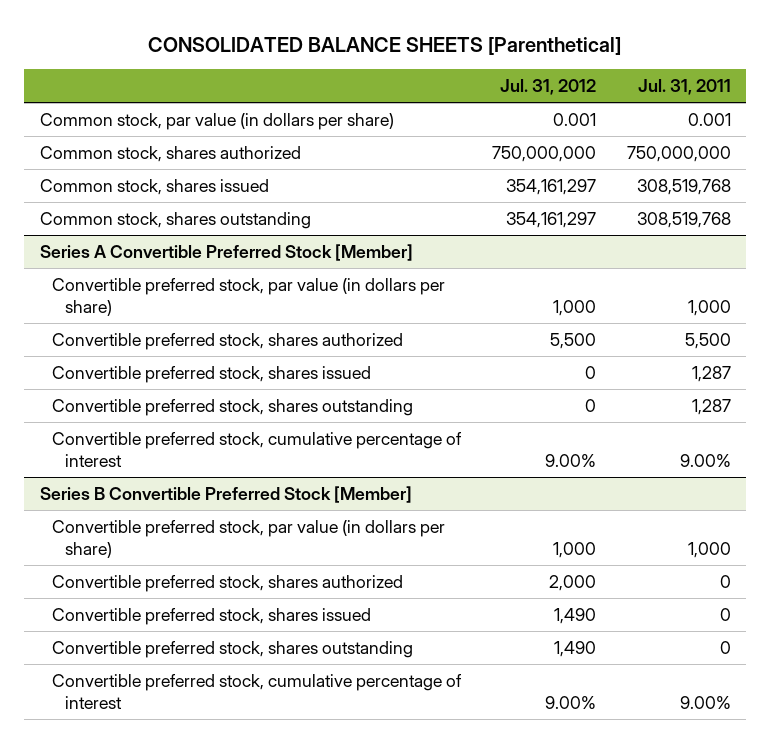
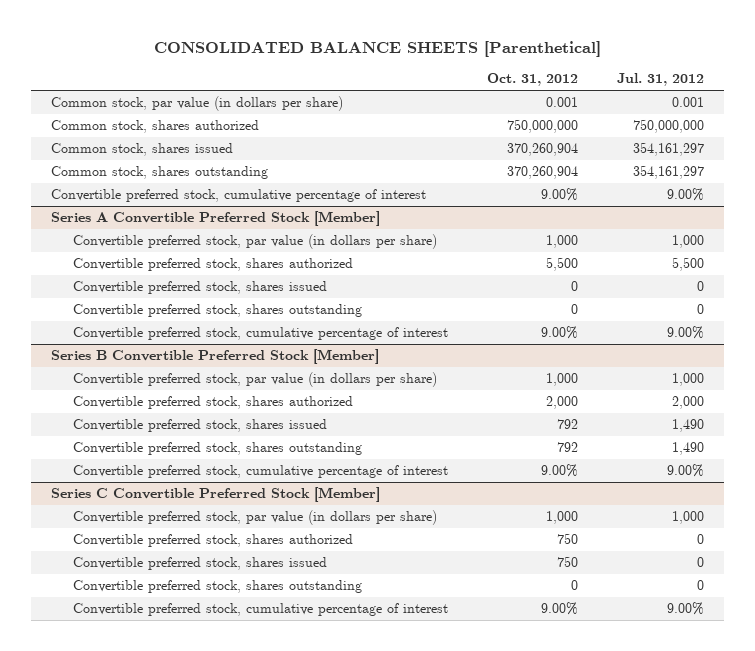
[637,79,731,96] Jul. 31, 2011 -> none
none -> [487,73,579,87] Oct. 31, 2012
none -> [50,189,426,203] Convertible preferred stock, cumulative percentage of interest
none -> [50,487,380,503] Series C Convertible Preferred Stock [Member]
none -> [72,510,437,526] Convertible preferred stock, par value (in dollars per share)
none -> [72,534,353,548] Convertible preferred stock, shares authorized
none -> [72,557,327,571] Convertible preferred stock, shares issued
none -> [72,580,362,594] Convertible preferred stock, shares outstanding
none -> [72,603,448,617] Convertible preferred stock, cumulative percentage of interest

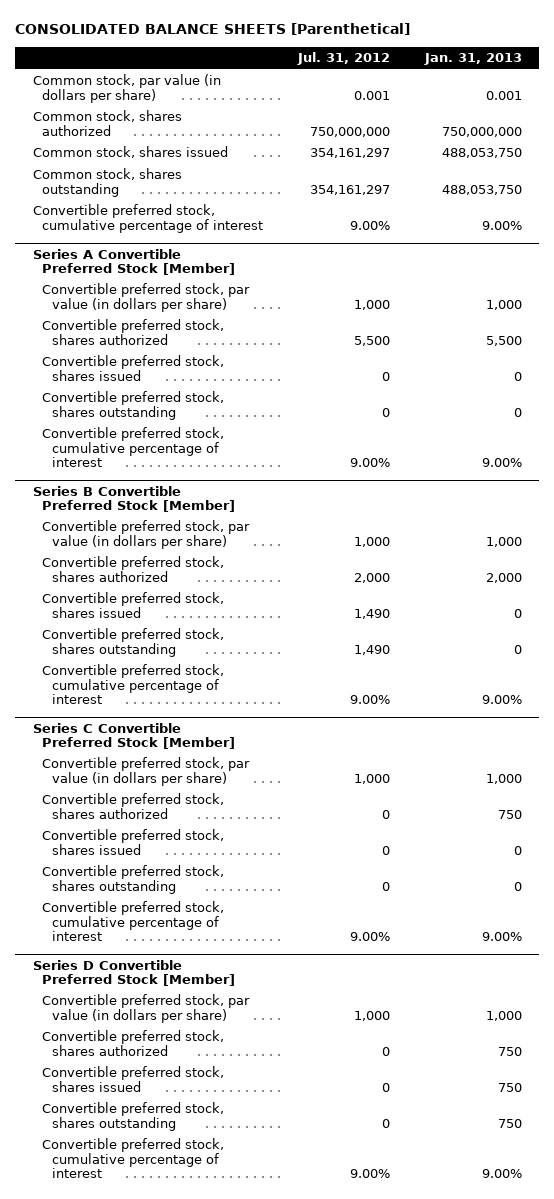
[487,73,579,87] Oct. 31, 2012 -> none
none -> [423,53,522,66] Jan. 31, 2013
none -> [32,959,236,986] Series D Convertible Preferred Stock [Member]
none -> [42,994,251,1023] Convertible preferred stock, par value (in dollars per share)
none -> [42,1030,225,1056] Convertible preferred stock, shares authorized
none -> [42,1066,225,1092] Convertible preferred stock, shares issued
none -> [42,1102,225,1131] Convertible preferred stock, shares outstanding
none -> [42,1138,225,1178] Convertible preferred stock, cumulative percentage of interest

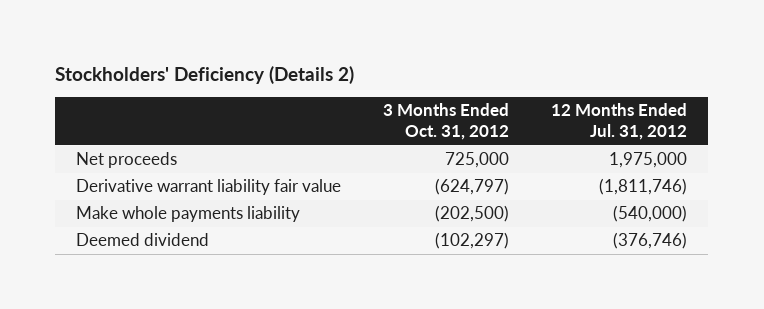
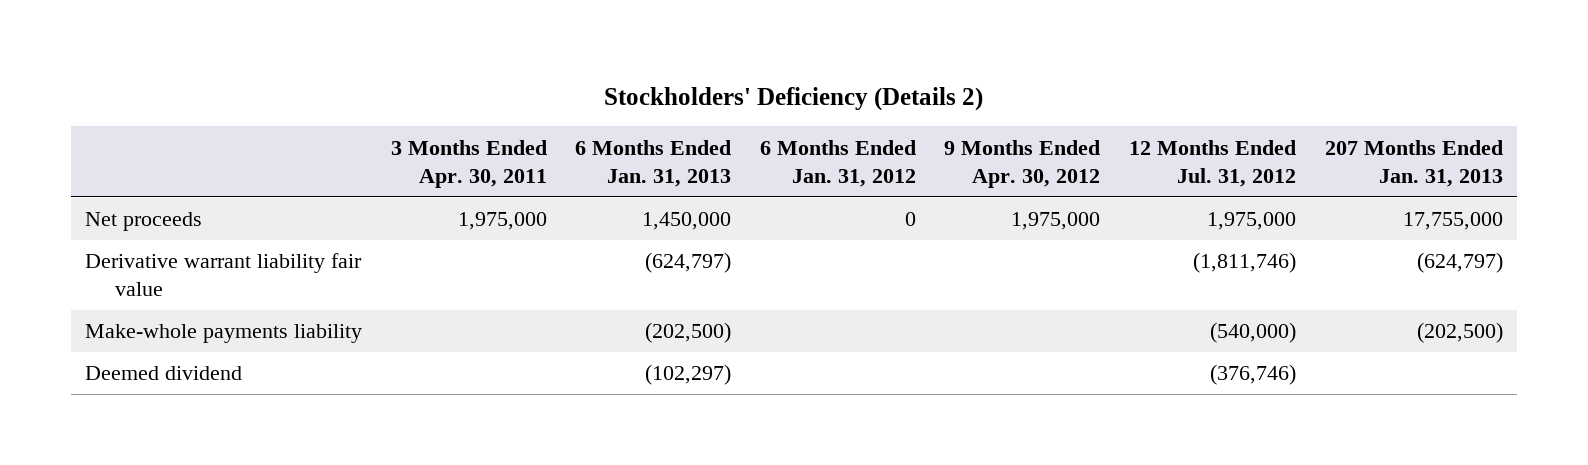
[383,103,510,141] 3 Months Ended Oct. 31, 2012 -> none
none -> [390,139,547,188] 3 Months Ended Apr. 30, 2011
none -> [575,139,732,187] 6 Months Ended Jan. 31, 2013
none -> [759,139,916,187] 6 Months Ended Jan. 31, 2012
none -> [944,139,1101,188] 9 Months Ended Apr. 30, 2012
none -> [1324,139,1503,187] 207 Months Ended Jan. 31, 2013
[76,206,301,223] Make whole payments liability -> [84,324,362,344] Make-whole payments liability

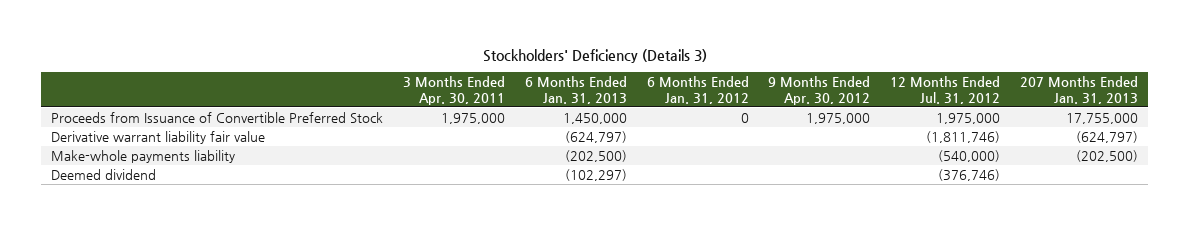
[603,86,983,111] Stockholders' Deficiency (Details 2) -> [482,48,707,63] Stockholders' Deficiency (Details 3)
[84,212,202,232] Net proceeds -> [50,111,383,123] Proceeds from Issuance of Convertible Preferred Stock

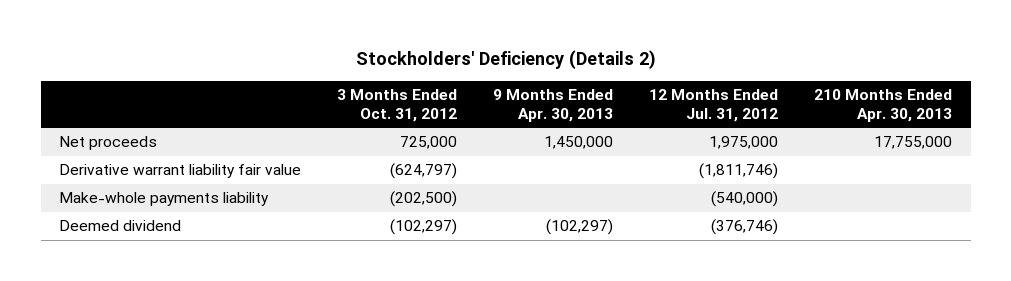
[482,48,707,63] Stockholders' Deficiency (Details 3) -> [355,50,656,70] Stockholders' Deficiency (Details 2)
[402,76,505,105] 3 Months Ended Apr. 30, 2011 -> none
[524,76,627,104] 6 Months Ended Jan. 31, 2013 -> none
[646,76,749,104] 6 Months Ended Jan. 31, 2012 -> none
[768,76,871,105] 9 Months Ended Apr. 30, 2012 -> none
[1020,76,1139,104] 207 Months Ended Jan. 31, 2013 -> none
none -> [337,89,458,123] 3 Months Ended Oct. 31, 2012
none -> [493,89,614,123] 9 Months Ended Apr. 30, 2013
none -> [814,89,953,123] 210 Months Ended Apr. 30, 2013
[50,111,383,123] Proceeds from Issuance of Convertible Preferred Stock -> [58,136,157,151] Net proceeds

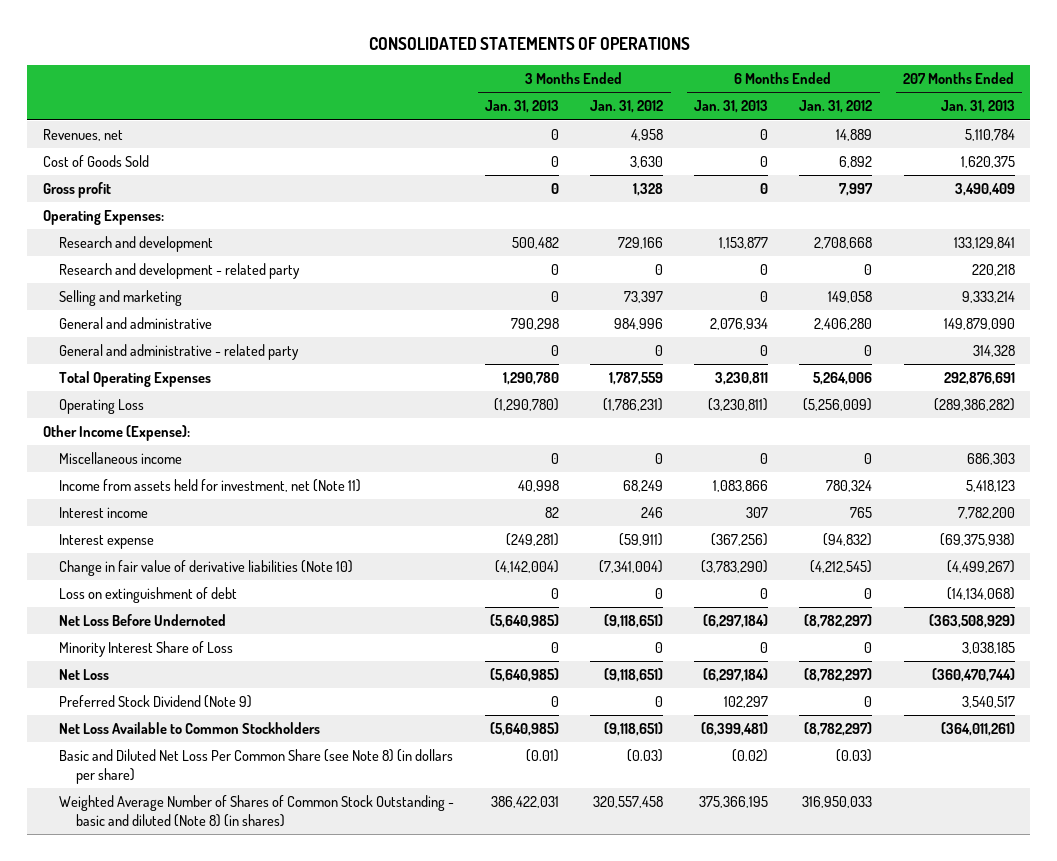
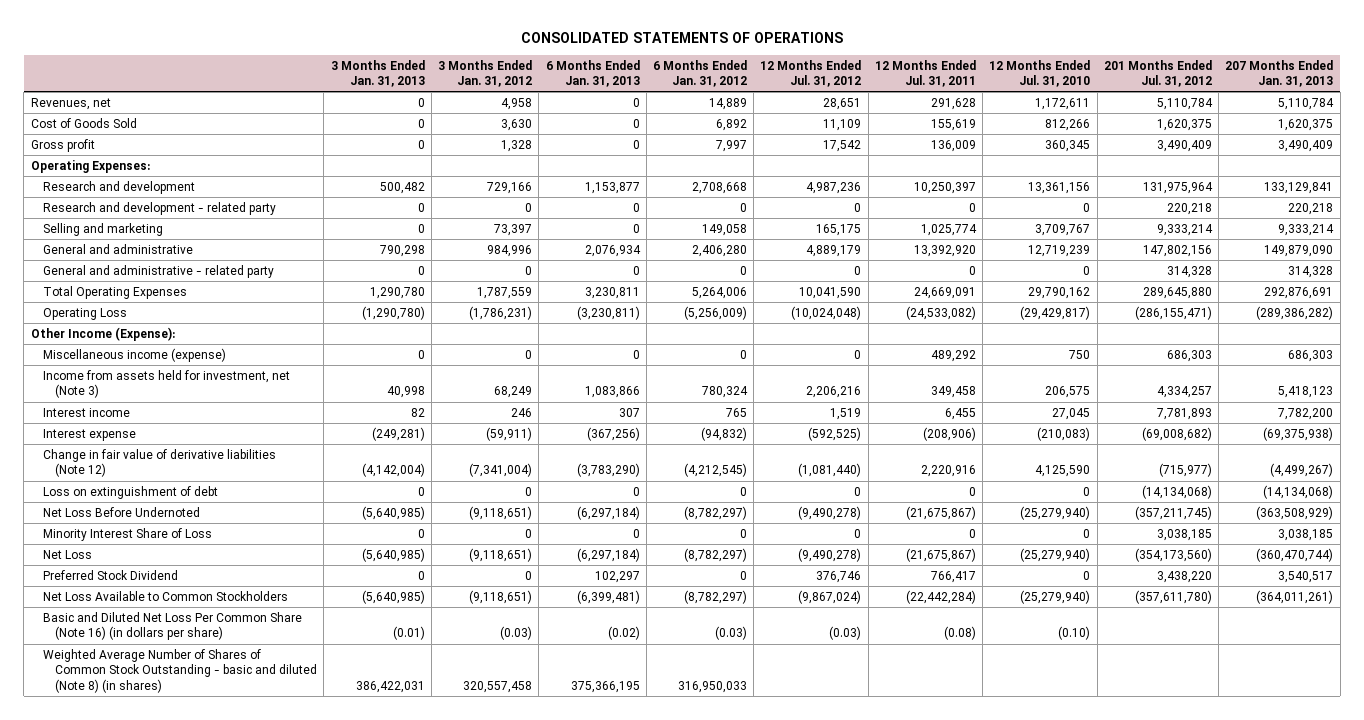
none -> [760,59,862,88] 12 Months Ended Jul. 31, 2012
none -> [874,59,976,88] 12 Months Ended Jul. 31, 2011
none -> [989,59,1091,88] 12 Months Ended Jul. 31, 2010
none -> [1103,59,1212,88] 201 Months Ended Jul. 31, 2012
[59,452,183,465] Miscellaneous income -> [42,348,226,363] Miscellaneous income (expense)
[59,479,362,493] Income from assets held for investment, net (Note 11) -> [42,370,290,399] Income from assets held for investment, net (Note 3)
[59,560,354,577] Change in fair value of derivative liabilities (Note 10) -> [42,449,276,478] Change in fair value of derivative liabilities (Note 12)
[59,695,253,709] Preferred Stock Dividend (Note 9) -> [42,570,178,581] Preferred Stock Dividend
[59,749,454,784] Basic and Diluted Net Loss Per Common Share (see Note 8) (in dollars per share) -> [42,612,302,641] Basic and Diluted Net Loss Per Common Share (Note 16) (in dollars per share)

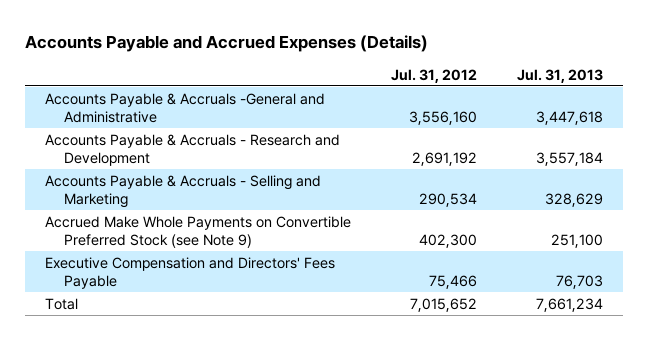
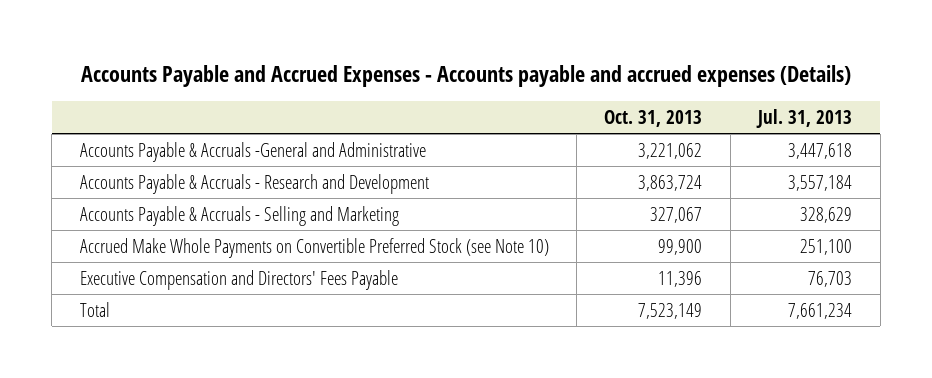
[25,35,429,53] Accounts Payable and Accrued Expenses (Details) -> [80,64,851,87] Accounts Payable and Accrued Expenses - Accounts payable and accrued expenses (Details)
[391,68,478,83] Jul. 31, 2012 -> none
none -> [604,109,703,127] Oct. 31, 2013
[45,215,352,248] Accrued Make Whole Payments on Convertible Preferred Stock (see Note 9) -> [79,238,549,259] Accrued Make Whole Payments on Convertible Preferred Stock (see Note 10)

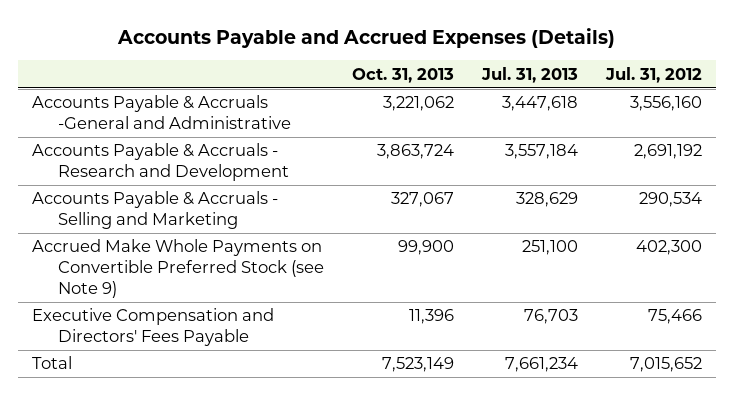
[80,64,851,87] Accounts Payable and Accrued Expenses - Accounts payable and accrued expenses (Details) -> [117,27,616,48] Accounts Payable and Accrued Expenses (Details)
none -> [605,66,703,83] Jul. 31, 2012
[79,238,549,259] Accrued Make Whole Payments on Convertible Preferred Stock (see Note 10) -> [32,239,325,299] Accrued Make Whole Payments on Convertible Preferred Stock (see Note 9)

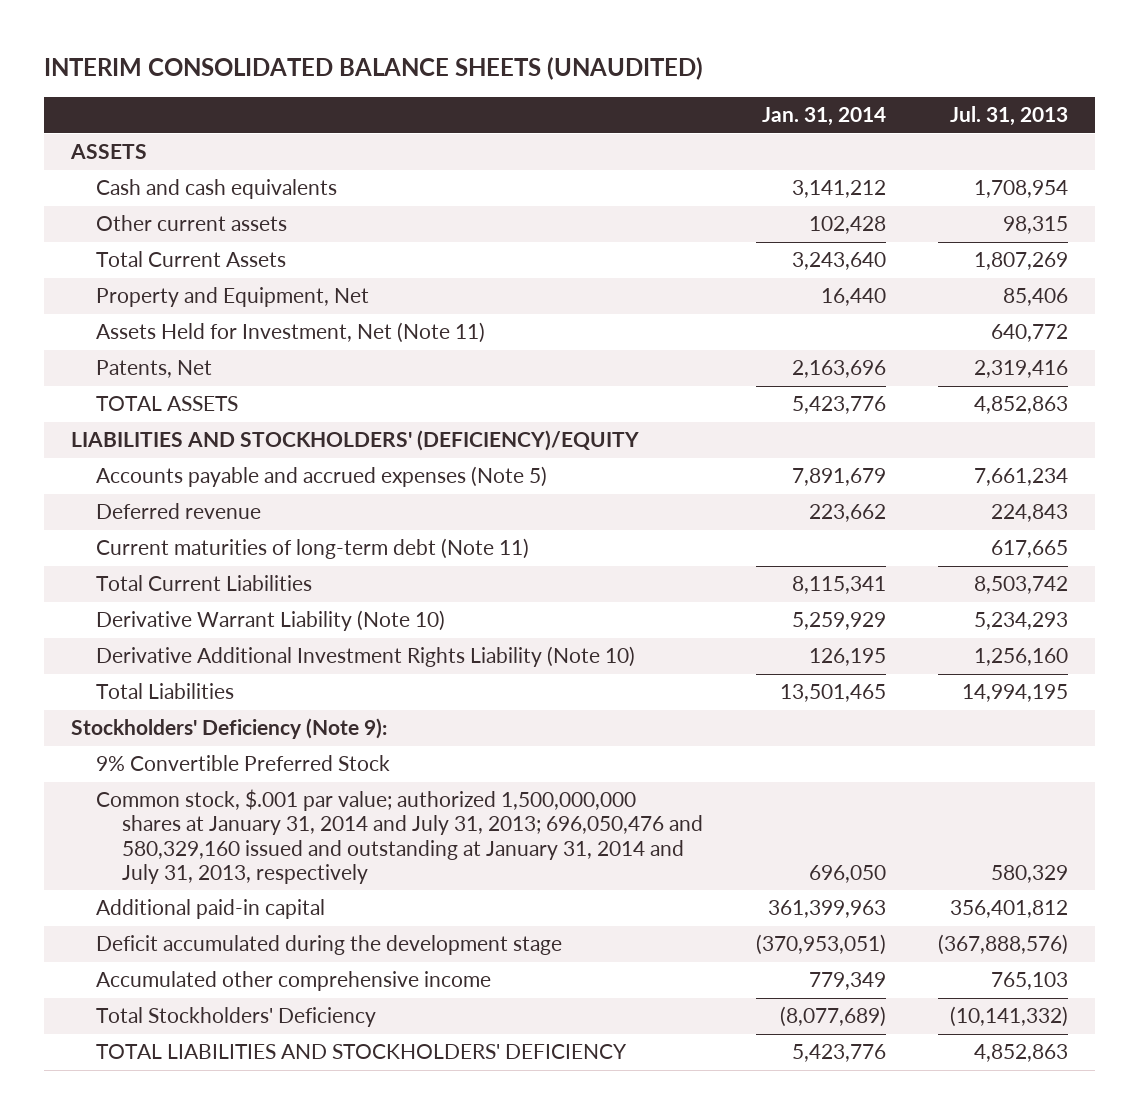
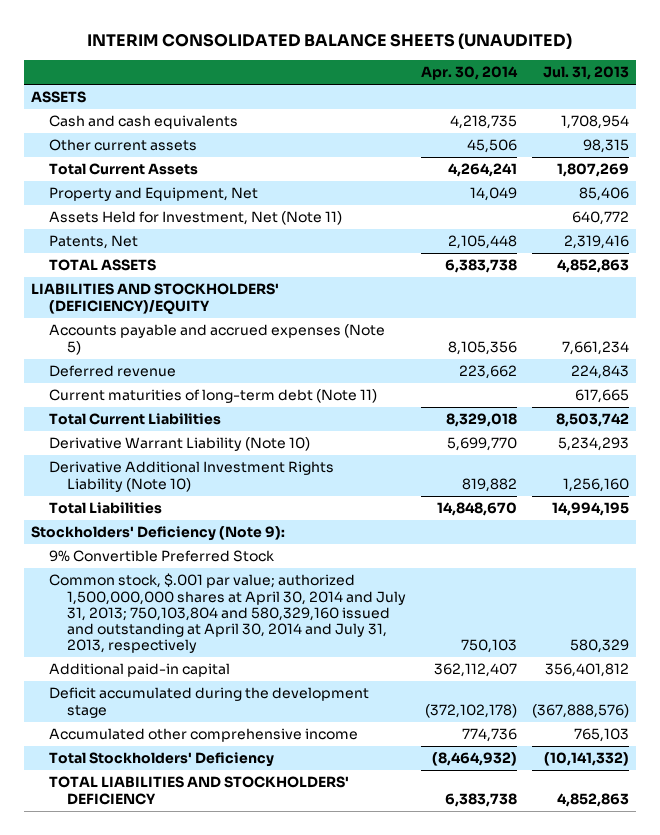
[761,107,886,127] Jan. 31, 2014 -> none
none -> [420,66,518,81] Apr. 30, 2014
[96,789,704,884] Common stock, $.001 par value; authorized 1,500,000,000 shares at January 31, 2014 and July 31, 2013; 696,050,476 and 580,329,160 issued and outstanding at January 31, 2014 and July 31, 2013, respectively -> [48,573,406,654] Common stock, $.001 par value; authorized 1,500,000,000 shares at April 30, 2014 and July 31, 2013; 750,103,804 and 580,329,160 issued and outstanding at April 30, 2014 and July 31, 2013, respectively

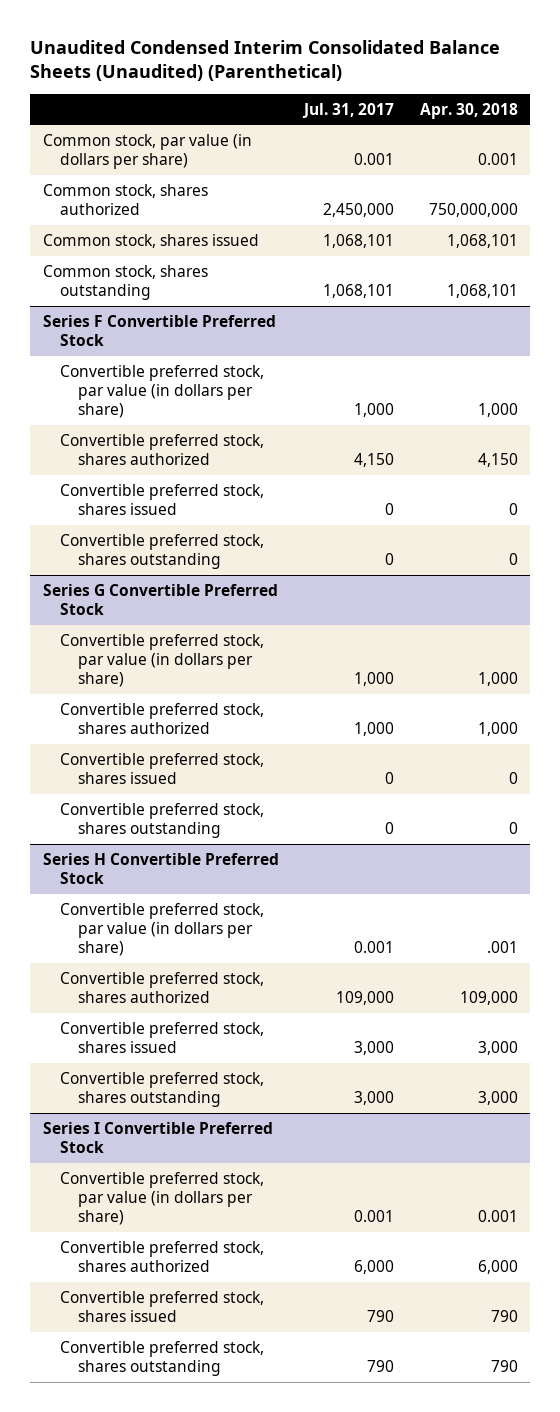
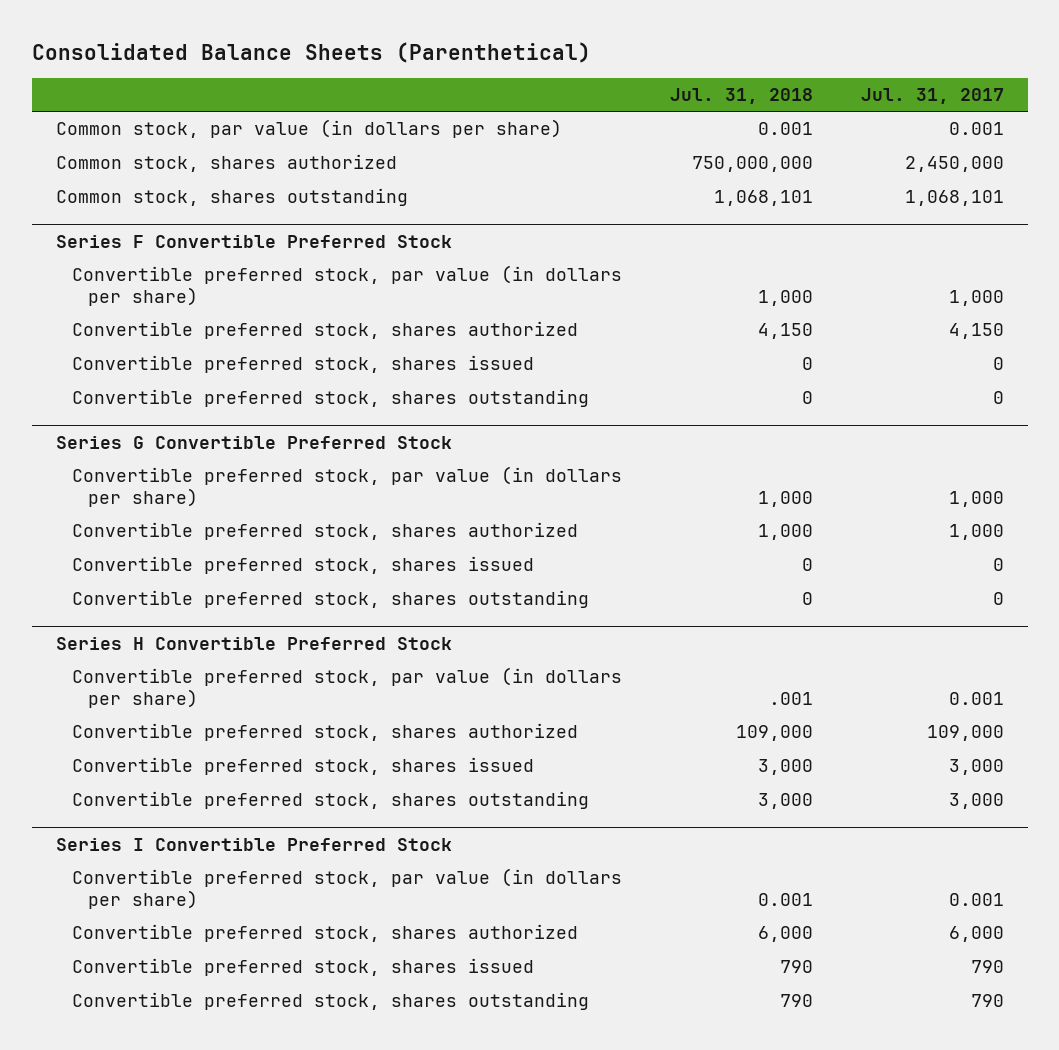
[30,40,501,82] Unaudited Condensed Interim Consolidated Balance Sheets (Unaudited) (Parenthetical) -> [31,41,591,63] Consolidated Balance Sheets (Parenthetical)
[419,102,518,119] Apr. 30, 2018 -> none
none -> [669,88,813,105] Jul. 31, 2018
[42,233,259,248] Common stock, shares issued -> none

